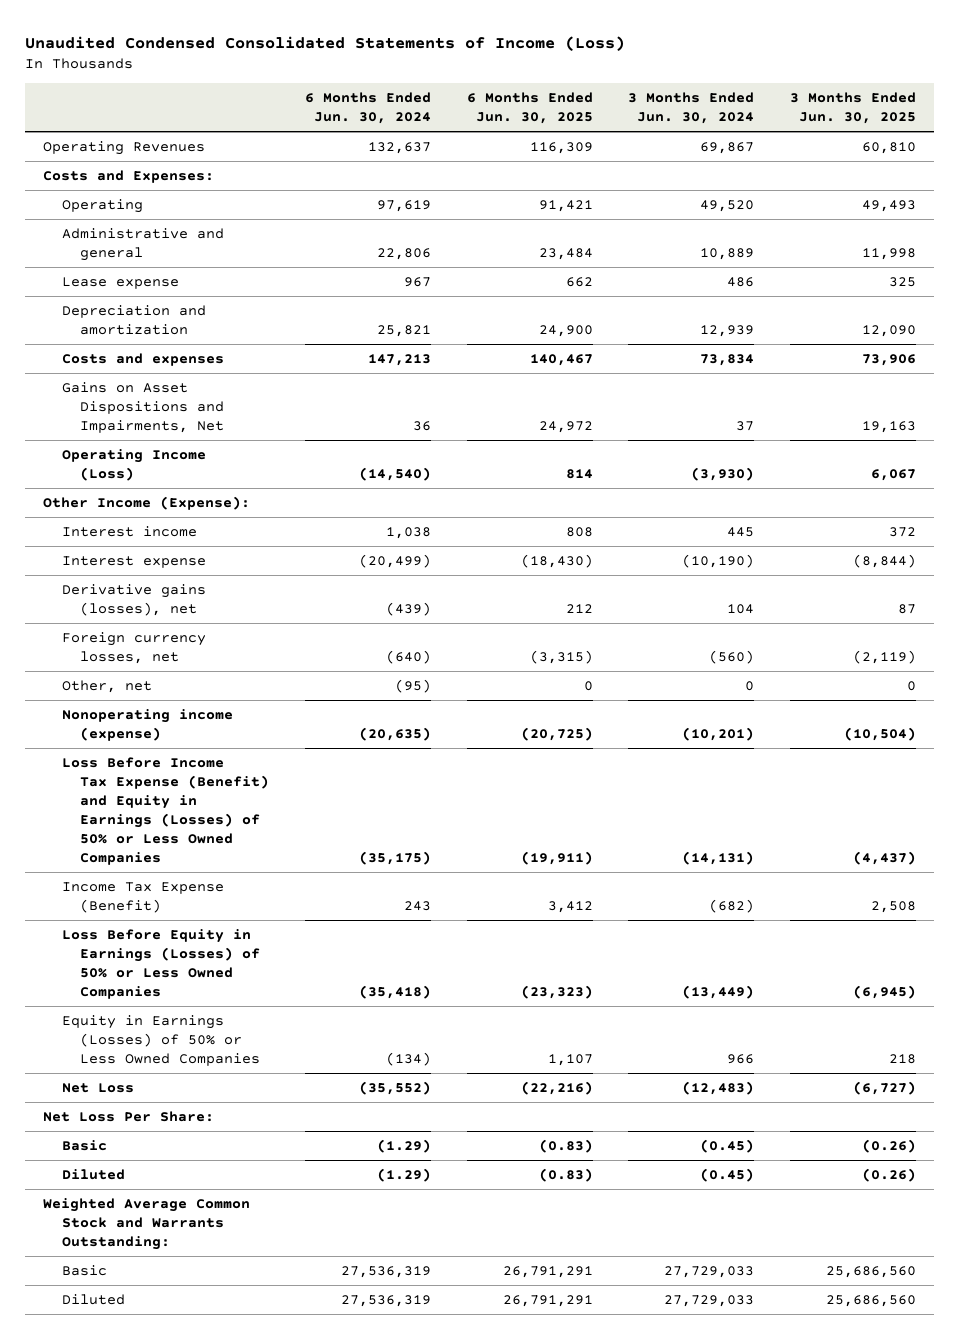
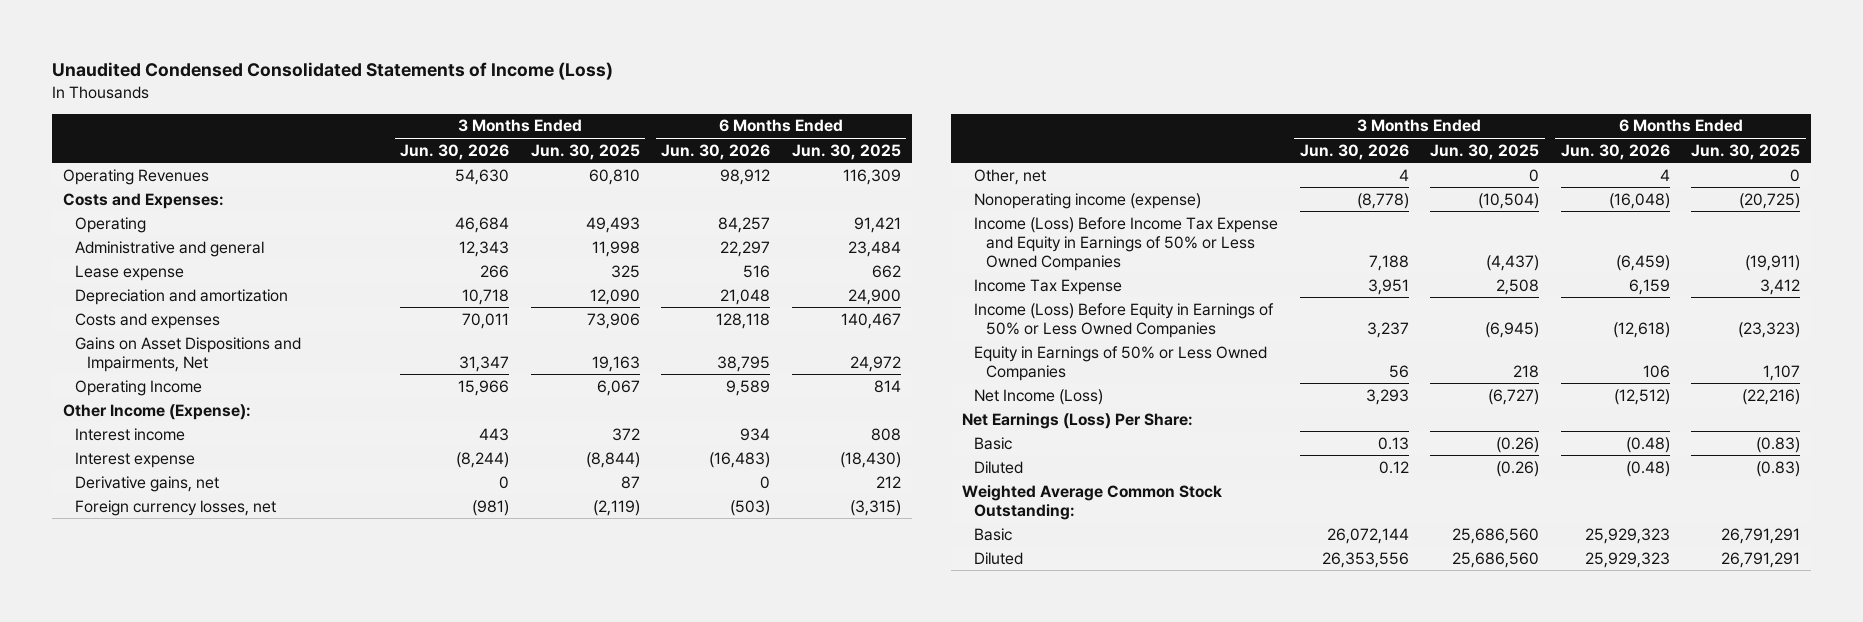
[304,91,431,124] 6 Months Ended Jun. 30, 2024 -> none
[628,91,755,124] 3 Months Ended Jun. 30, 2024 -> none
none -> [400,143,510,160] Jun. 30, 2026
none -> [661,143,771,160] Jun. 30, 2026
[61,448,206,481] Operating Income (Loss) -> [74,379,202,396] Operating Income
[61,583,206,616] Derivative gains (losses), net -> [74,475,219,492] Derivative gains, net
[61,756,270,865] Loss Before Income Tax Expense (Benefit) and Equity in Earnings (Losses) of 50% or Less Owned Companies -> [974,216,1279,271] Income (Loss) Before Income Tax Expense and Equity in Earnings of 50% or Less Owned Companies
[61,881,224,913] Income Tax Expense (Benefit) -> [974,278,1123,295] Income Tax Expense
[61,928,261,999] Loss Before Equity in Earnings (Losses) of 50% or Less Owned Companies -> [974,302,1275,338] Income (Loss) Before Equity in Earnings of 50% or Less Owned Companies
[61,1014,261,1066] Equity in Earnings (Losses) of 50% or Less Owned Companies -> [974,345,1268,381] Equity in Earnings of 50% or Less Owned Companies
[61,1082,134,1093] Net Loss -> [974,388,1104,405] Net Income (Loss)
[43,1110,215,1122] Net Loss Per Share: -> [962,412,1194,429] Net Earnings (Loss) Per Share:
[43,1197,251,1250] Weighted Average Common Stock and Warrants Outstanding: -> [962,484,1223,520] Weighted Average Common Stock Outstanding:

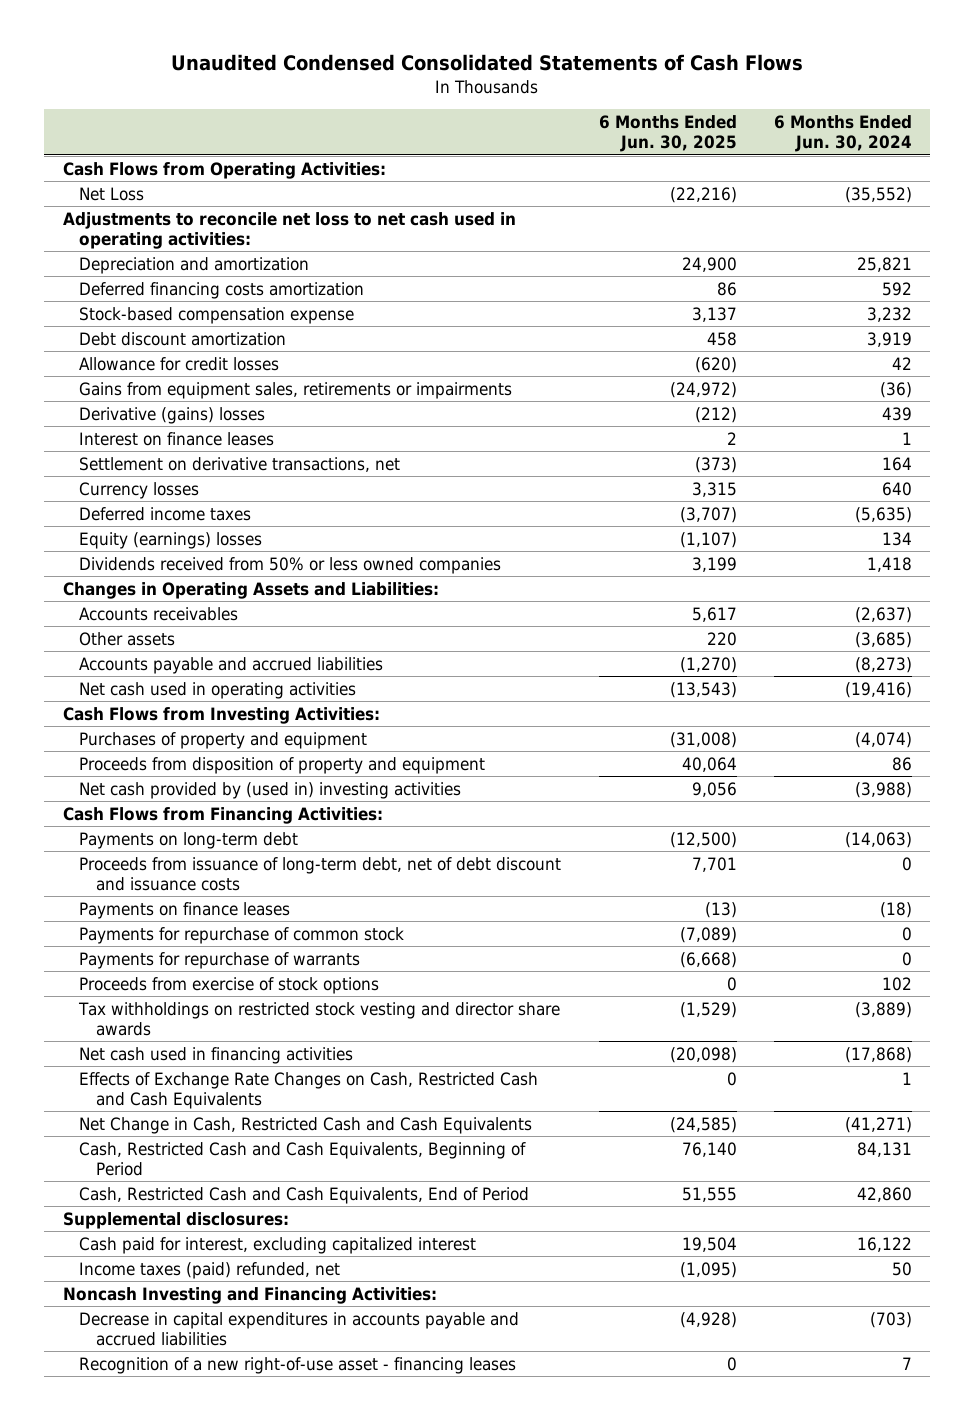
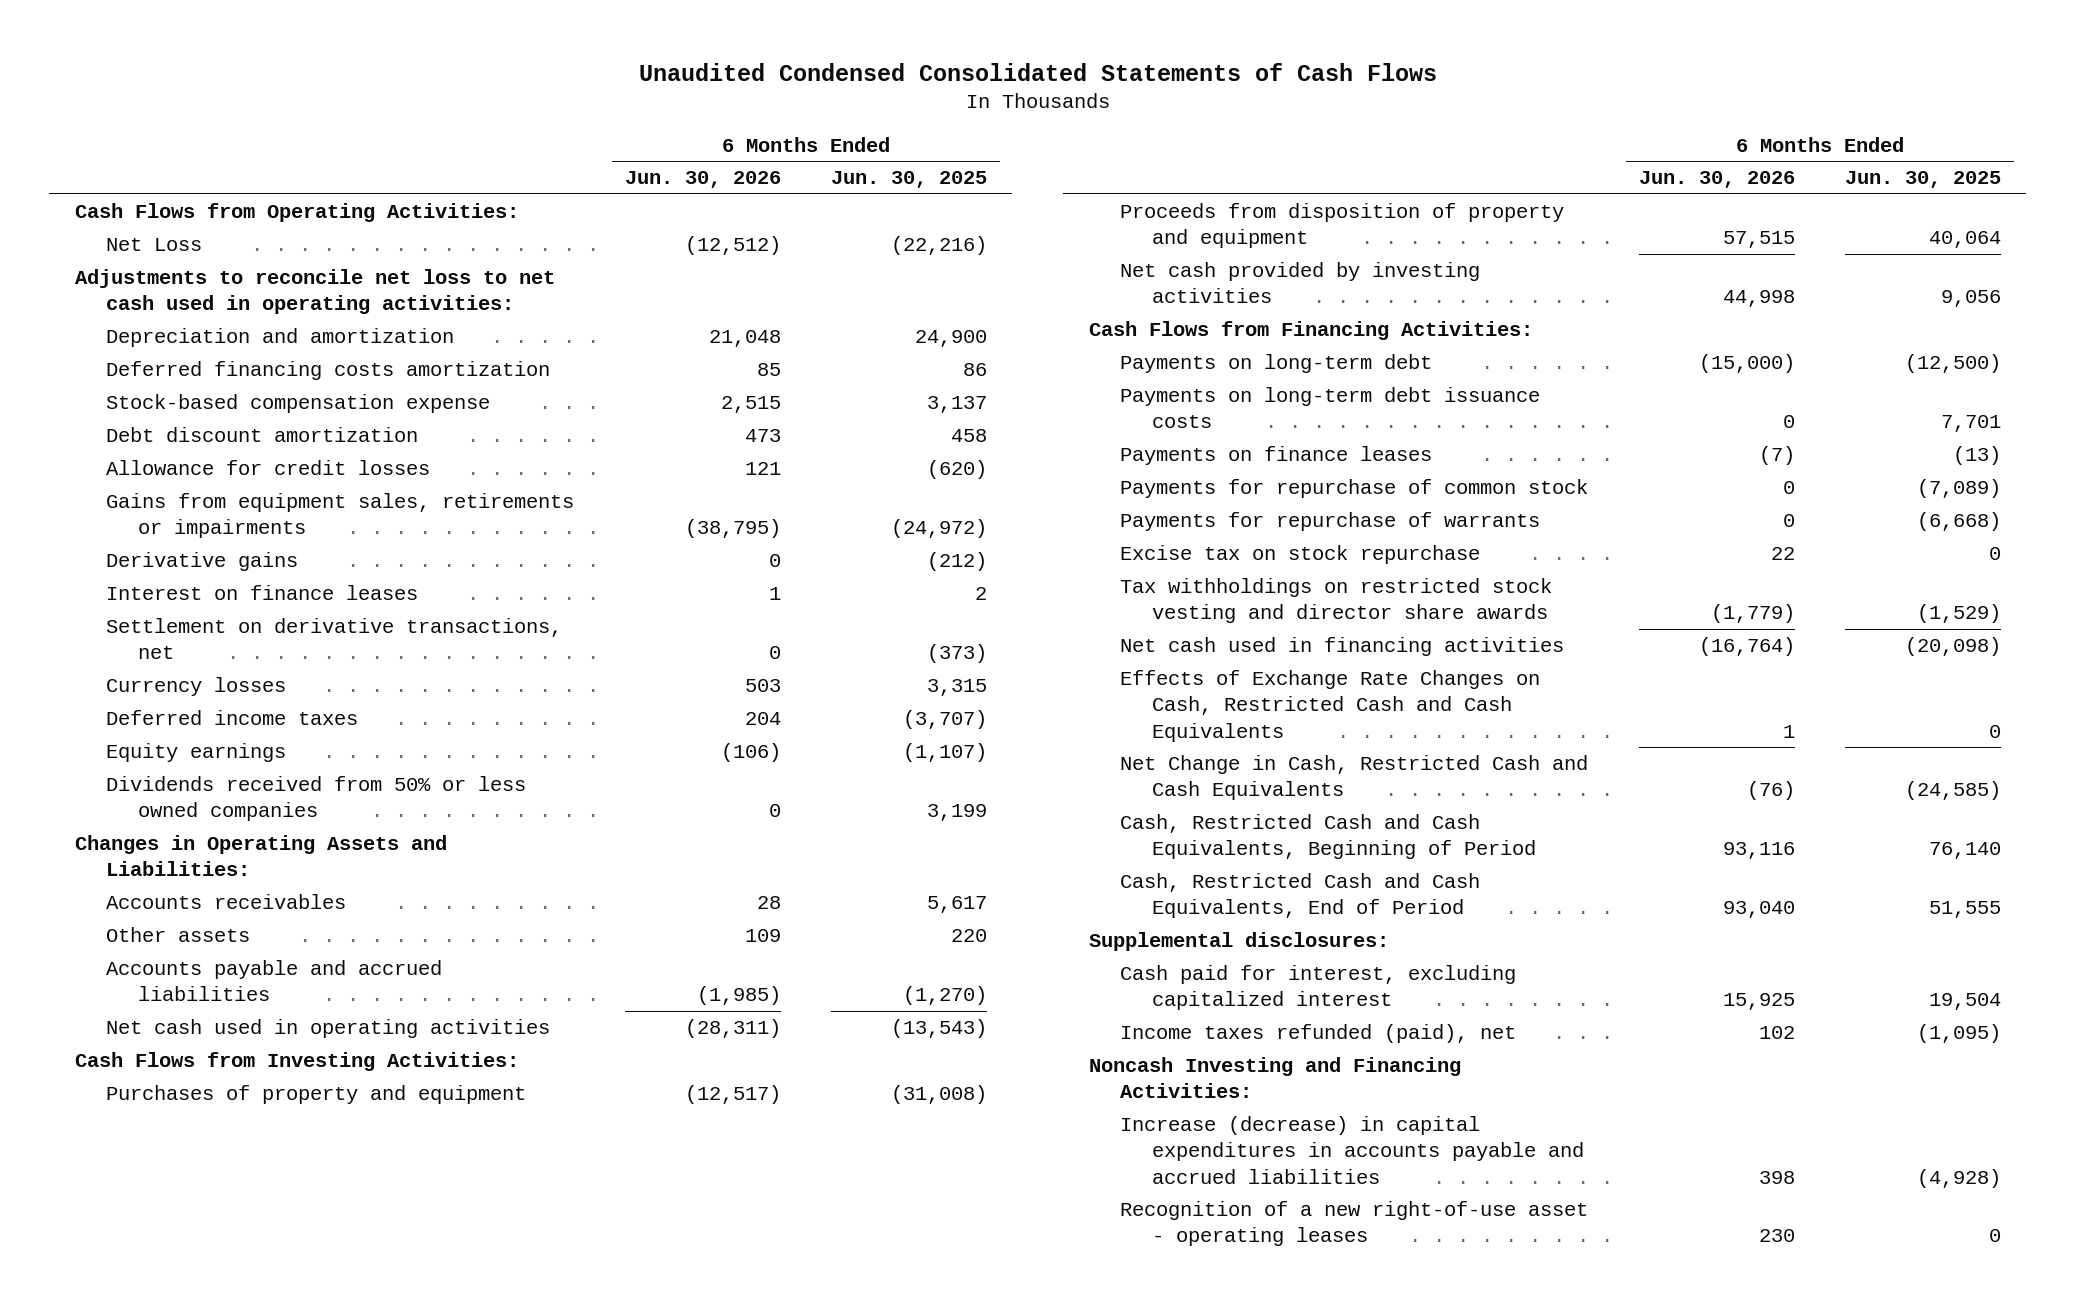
[773,115,912,153] 6 Months Ended Jun. 30, 2024 -> none
none -> [624,171,781,189] Jun. 30, 2026
[79,406,266,424] Derivative (gains) losses -> [106,552,299,572] Derivative gains
[79,531,263,549] Equity (earnings) losses -> [106,743,287,763] Equity earnings
[79,781,462,799] Net cash provided by (used in) investing activities -> [1120,262,1481,304] Net cash provided by investing activities
[79,856,562,891] Proceeds from issuance of long-term debt, net of debt discount and issuance costs -> [1120,387,1541,429] Payments on long-term debt issuance costs
[79,976,380,994] Proceeds from exercise of stock options -> none
none -> [1120,545,1481,565] Excise tax on stock repurchase
[79,1261,341,1279] Income taxes (paid) refunded, net -> [1120,1024,1517,1044] Income taxes refunded (paid), net
[79,1311,520,1346] Decrease in capital expenditures in accounts payable and accrued liabilities -> [1120,1116,1584,1184] Increase (decrease) in capital expenditures in accounts payable and accrued liabilities
[79,1356,517,1374] Recognition of a new right-of-use asset - financing leases -> [1120,1201,1589,1247] Recognition of a new right-of-use asset - operating leases

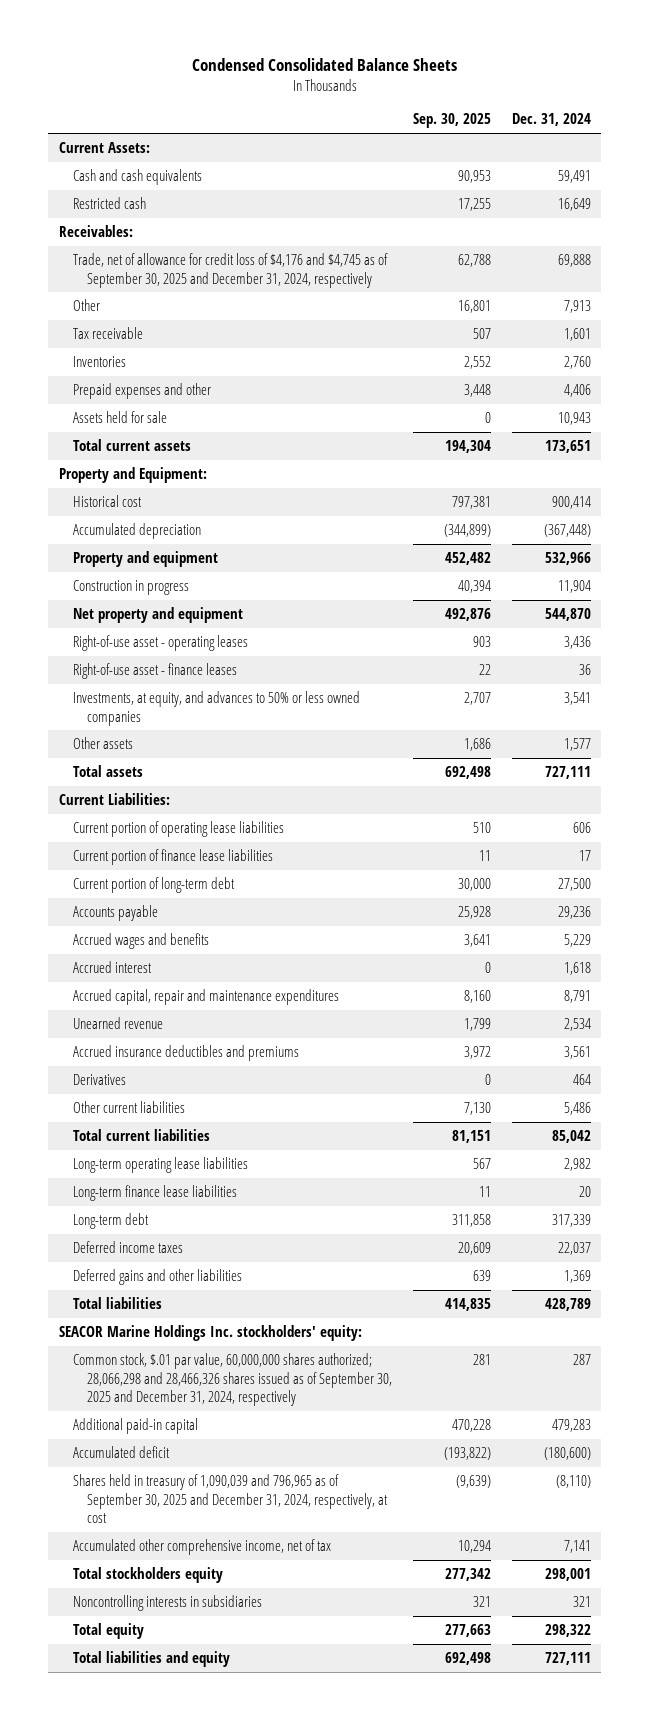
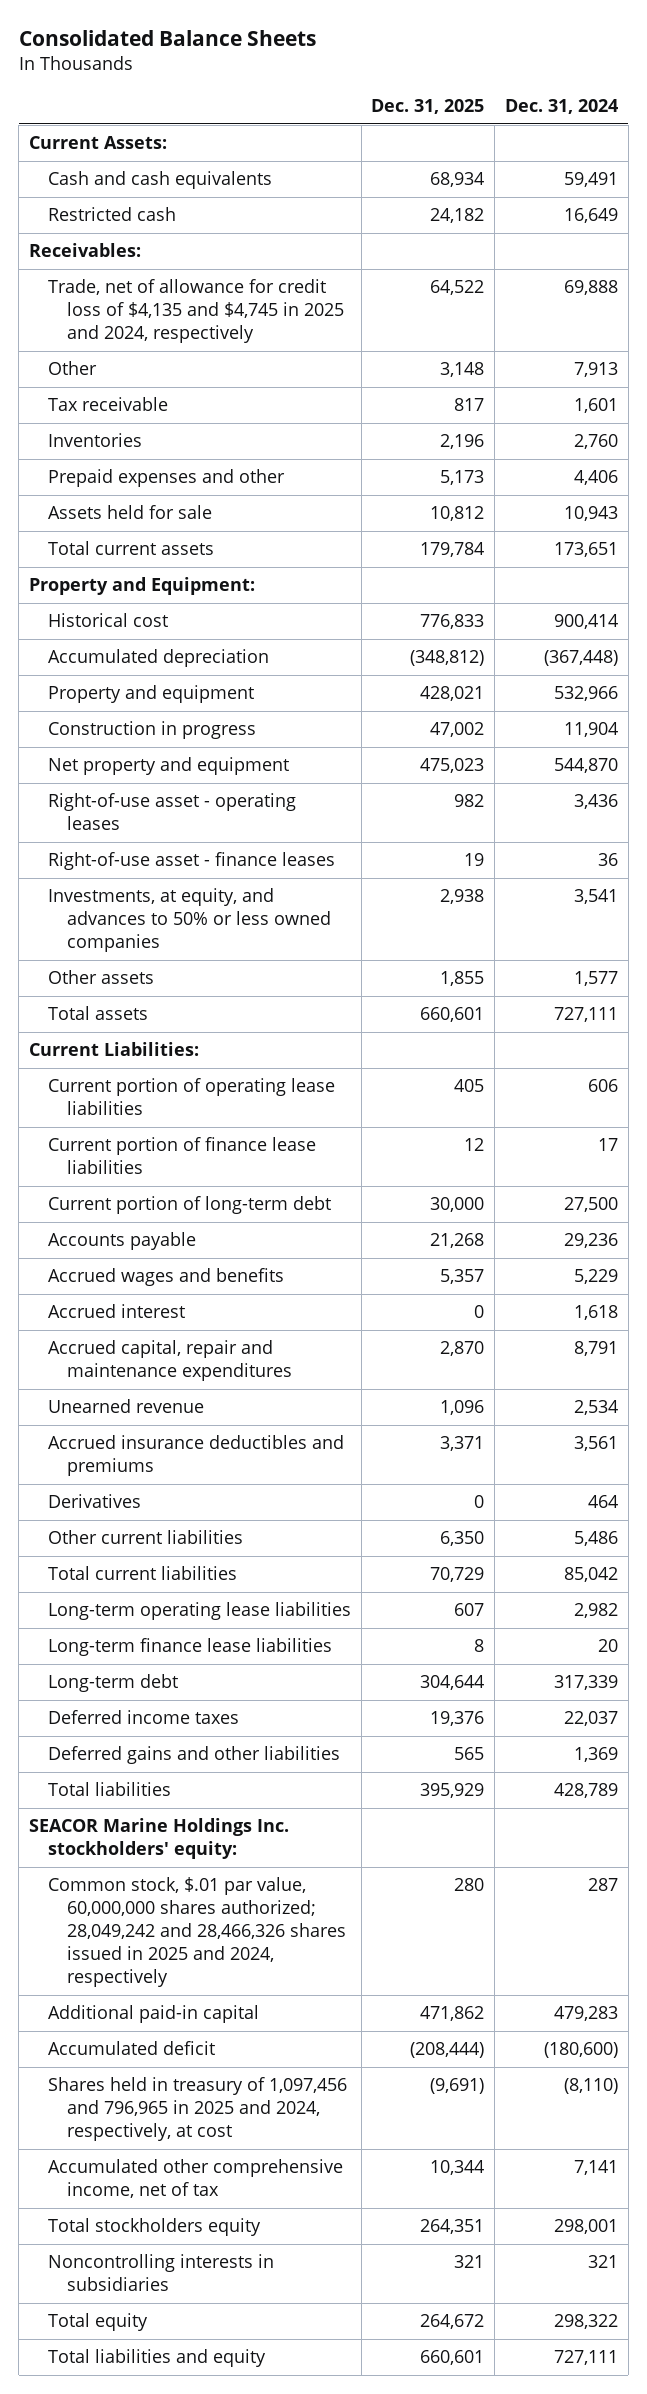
[191,57,457,71] Condensed Consolidated Balance Sheets -> [18,30,316,47] Consolidated Balance Sheets
[413,113,492,129] Sep. 30, 2025 -> none
none -> [371,99,485,115] Dec. 31, 2025
[72,253,388,288] Trade, net of allowance for credit loss of $4,176 and $4,745 as of September 30, 2025 and December 31, 2024, respectively -> [47,279,344,344] Trade, net of allowance for credit loss of $4,135 and $4,745 in 2025 and 2024, respectively
[72,1353,393,1406] Common stock, $.01 par value, 60,000,000 shares authorized; 28,066,298 and 28,466,326 shares issued as of September 30, 2025 and December 31, 2024, respectively -> [47,1877,346,1988] Common stock, $.01 par value, 60,000,000 shares authorized; 28,049,242 and 28,466,326 shares issued in 2025 and 2024, respectively
[72,1474,389,1523] Shares held in treasury of 1,090,039 and 796,965 as of September 30, 2025 and December 31, 2024, respectively, at cost -> [47,2077,347,2142] Shares held in treasury of 1,097,456 and 796,965 in 2025 and 2024, respectively, at cost

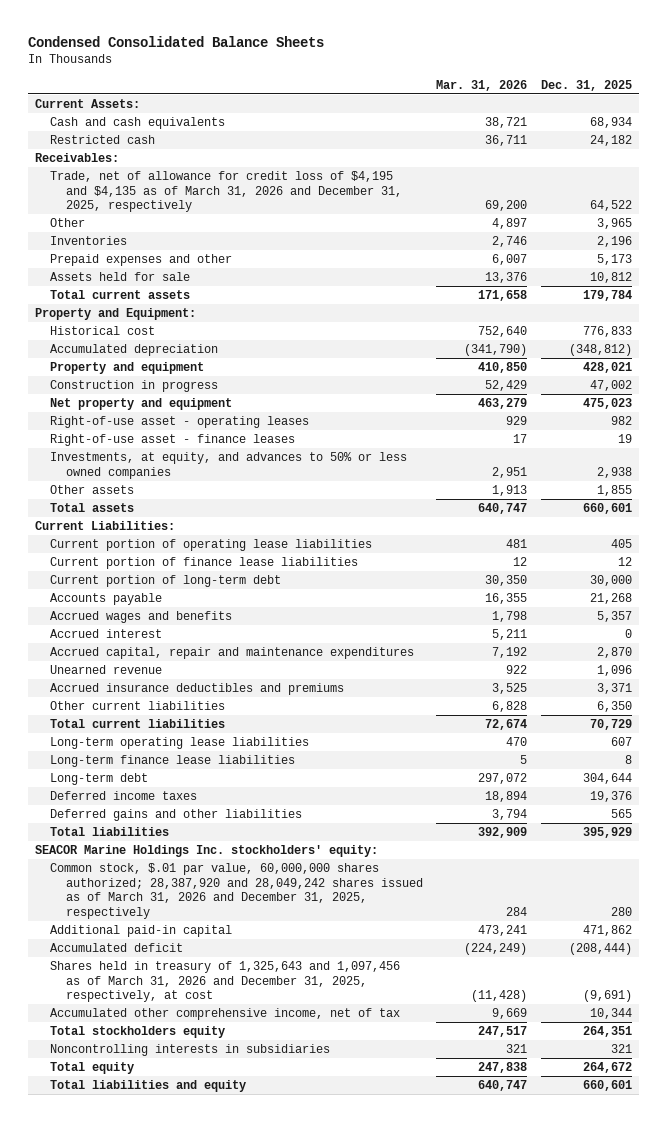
[18,30,316,47] Consolidated Balance Sheets -> [27,35,324,47] Condensed Consolidated Balance Sheets
[504,99,618,115] Dec. 31, 2024 -> none
none -> [436,79,528,91] Mar. 31, 2026
[47,397,168,412] Tax receivable -> none
[47,279,344,344] Trade, net of allowance for credit loss of $4,135 and $4,745 in 2025 and 2024, respectively -> [50,171,402,213] Trade, net of allowance for credit loss of $4,195 and $4,135 as of March 31, 2026 and December 31, 2025, respectively
[440,362,485,378] 3,148 -> [597,218,633,230] 3,965
[47,1494,141,1509] Derivatives -> none
[47,1877,346,1988] Common stock, $.01 par value, 60,000,000 shares authorized; 28,049,242 and 28,466,326 shares issued in 2025 and 2024, respectively -> [50,863,423,919] Common stock, $.01 par value, 60,000,000 shares authorized; 28,387,920 and 28,049,242 shares issued as of March 31, 2026 and December 31, 2025, respectively
[47,2077,347,2142] Shares held in treasury of 1,097,456 and 796,965 in 2025 and 2024, respectively, at cost -> [50,961,401,1003] Shares held in treasury of 1,325,643 and 1,097,456 as of March 31, 2026 and December 31, 2025, respectively, at cost

